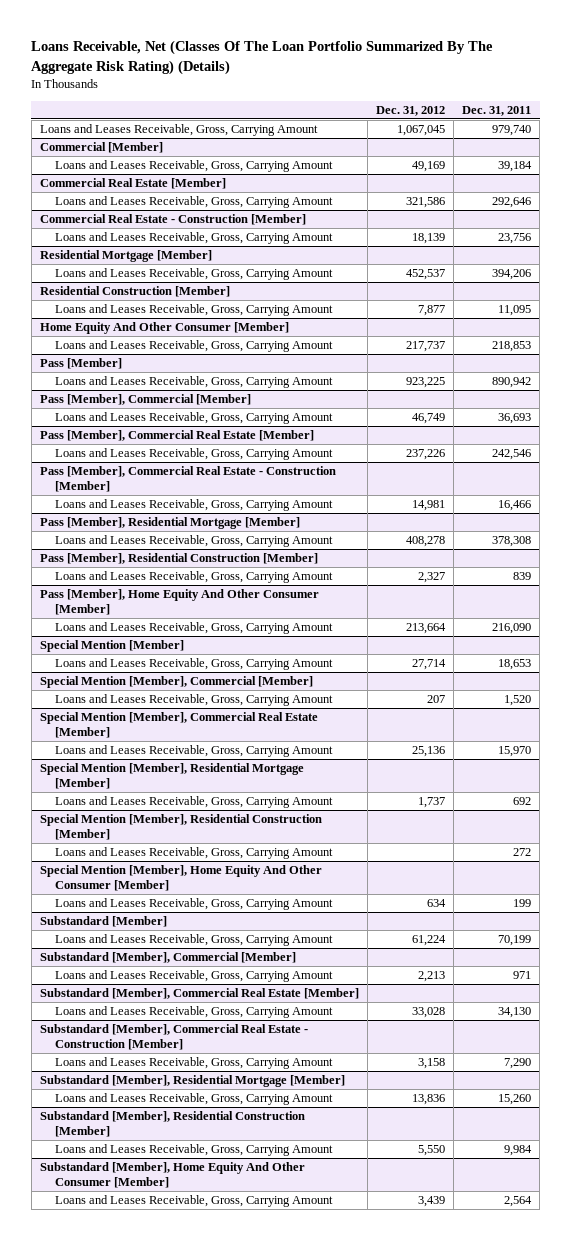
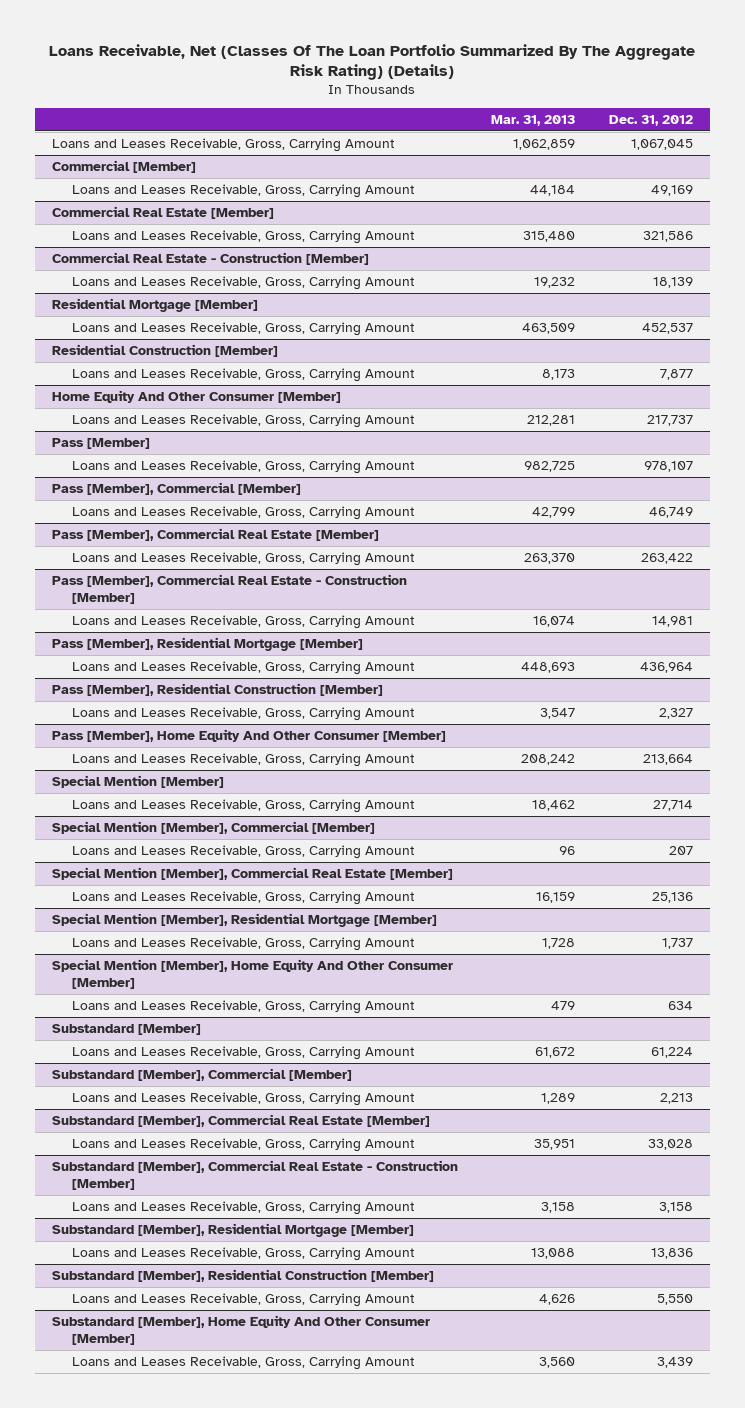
[462,105,532,116] Dec. 31, 2011 -> none
none -> [491,114,576,126] Mar. 31, 2013
[405,377,445,389] 923,225 -> [644,461,694,473] 978,107
[405,449,445,461] 237,226 -> [641,553,694,565] 263,422
[405,536,445,548] 408,278 -> [640,662,694,674] 436,964
[39,814,322,841] Special Mention [Member], Residential Construction [Member] -> none
[55,847,334,860] Loans and Leases Receivable, Gross, Carrying Amount -> none

